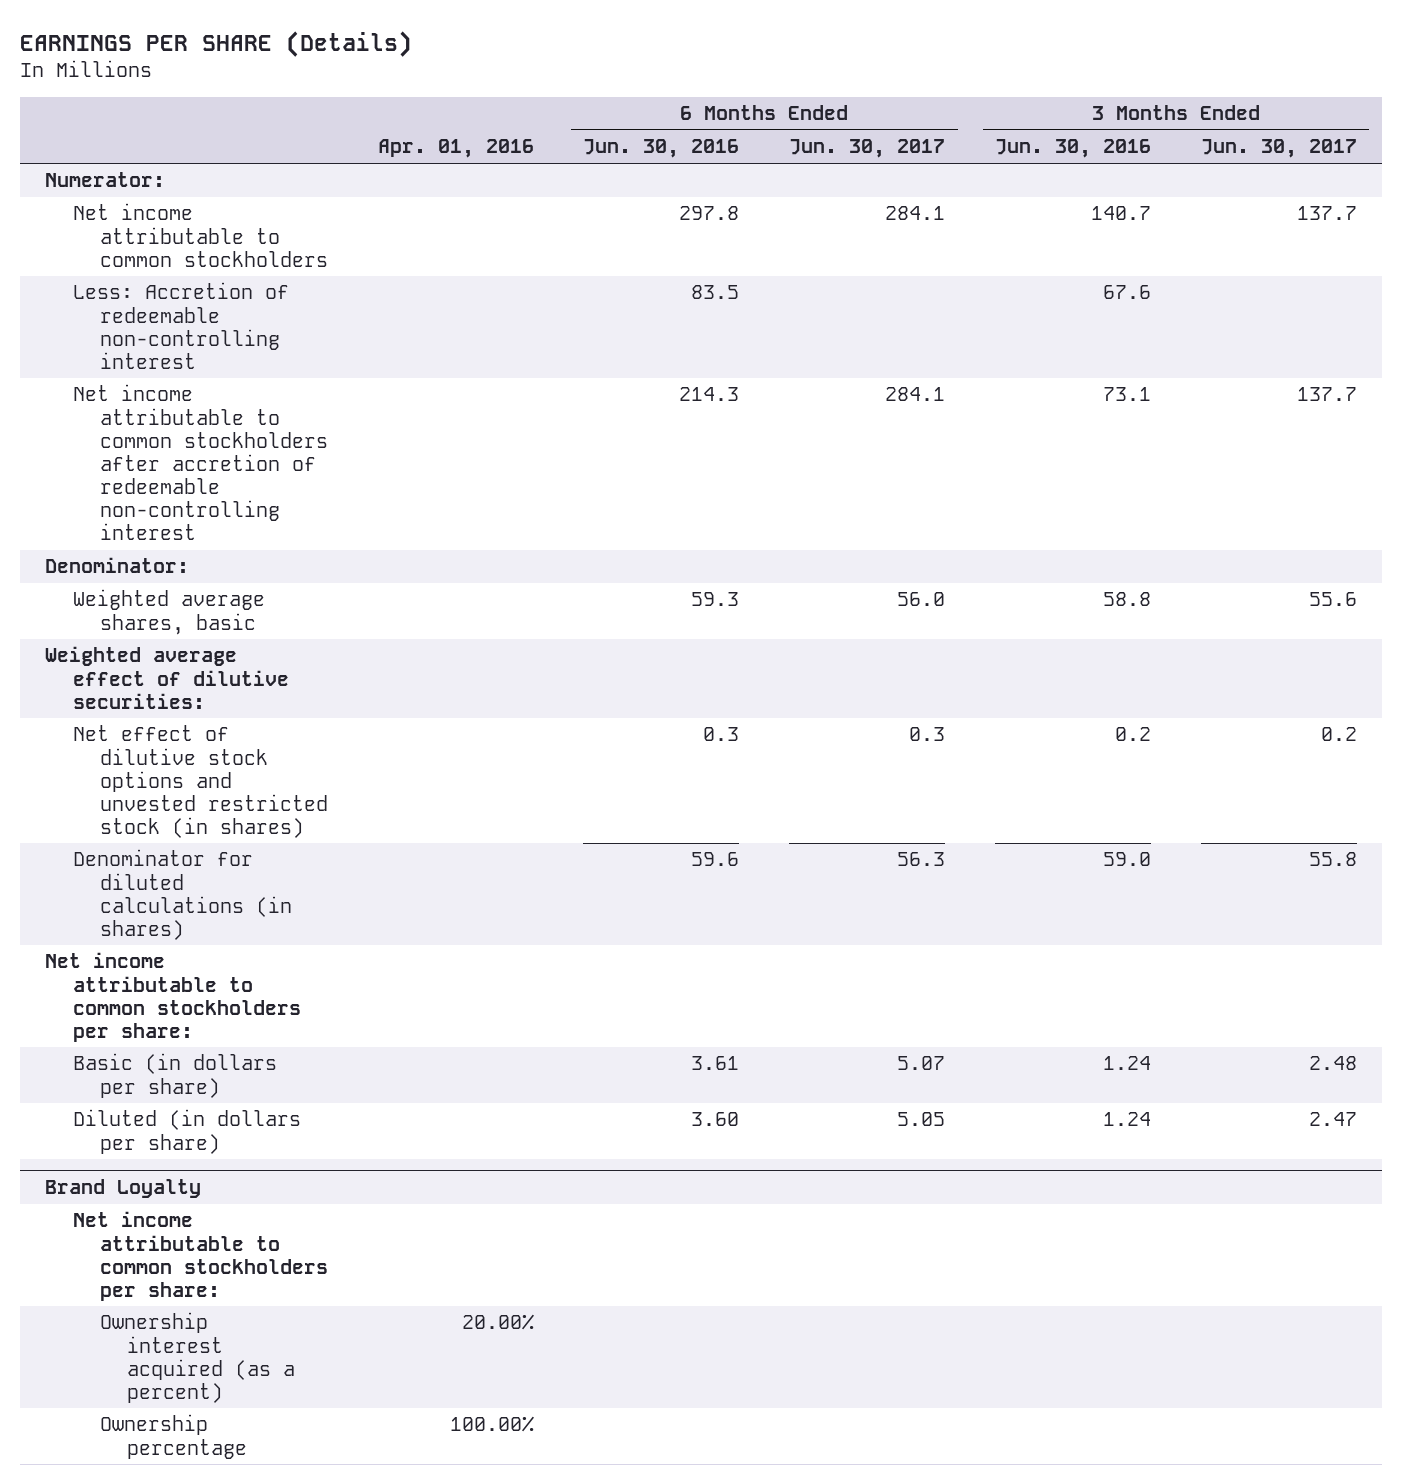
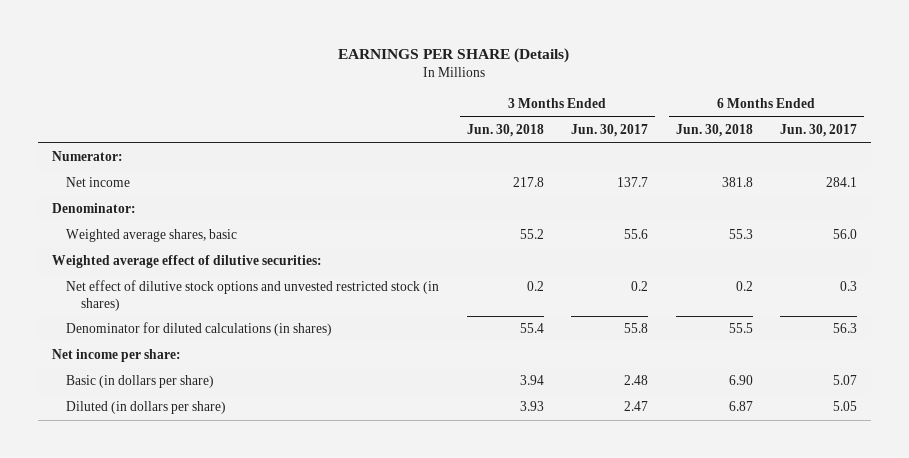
[377,139,534,159] Apr. 01, 2016 -> none
[583,139,740,159] Jun. 30, 2016 -> none
[995,139,1152,159] Jun. 30, 2016 -> none
none -> [466,124,544,138] Jun. 30, 2018
none -> [675,124,753,138] Jun. 30, 2018
[72,282,289,369] Less: Accretion of redeemable non-controlling interest -> none
[72,384,328,540] Net income attributable to common stockholders after accretion of redeemable non-controlling interest -> none
[72,203,328,267] Net income attributable to common stockholders -> [66,177,131,188] Net income
[45,952,301,1042] Net income attributable to common stockholders per share: -> [51,349,181,363] Net income per share:
[45,1178,202,1198] Brand Loyalty -> none
[72,1211,328,1301] Net income attributable to common stockholders per share: -> none
[99,1312,296,1403] Ownership interest acquired (as a percent) -> none
[99,1414,248,1459] Ownership percentage -> none

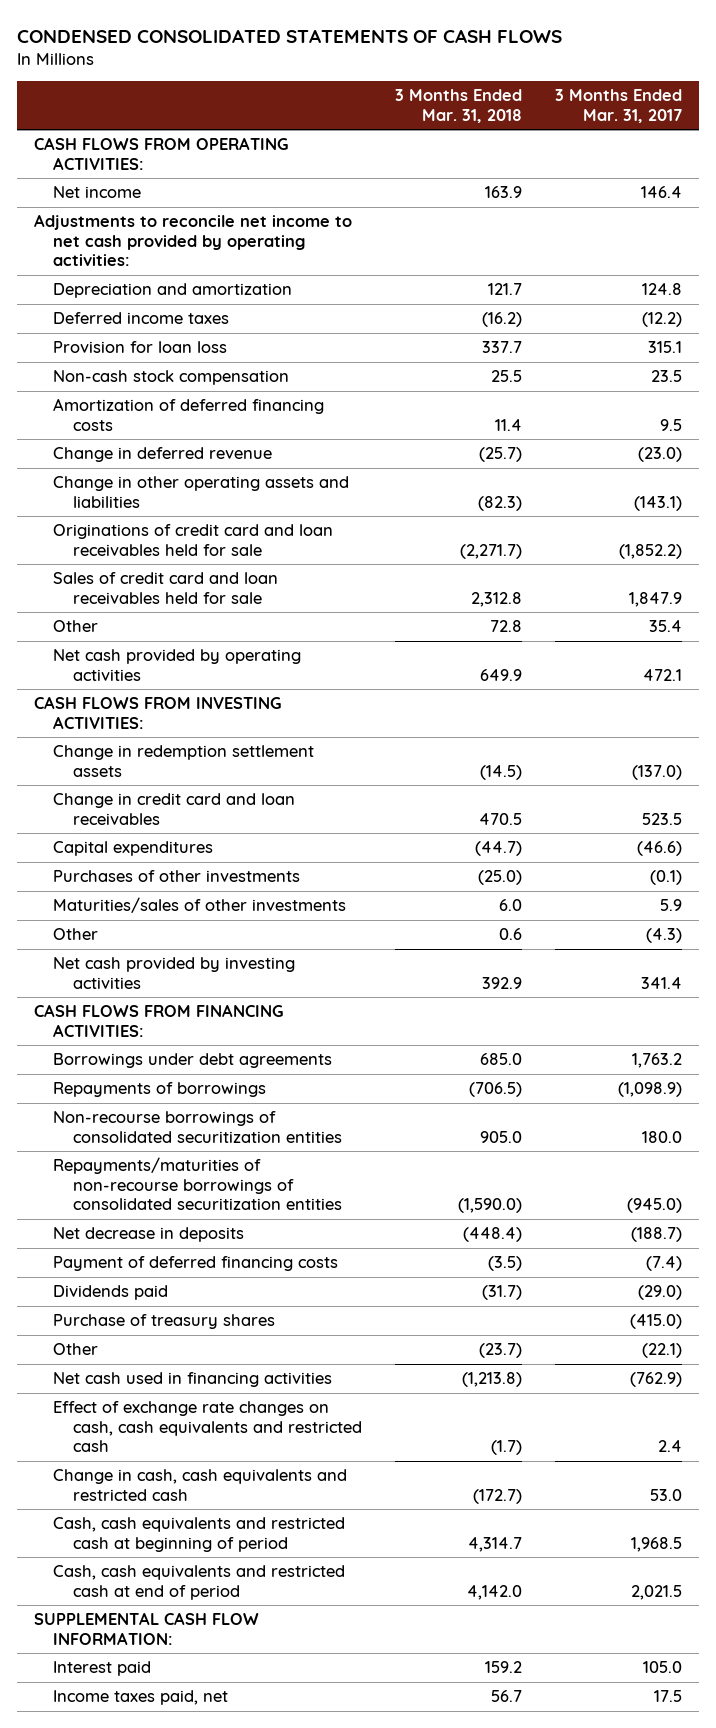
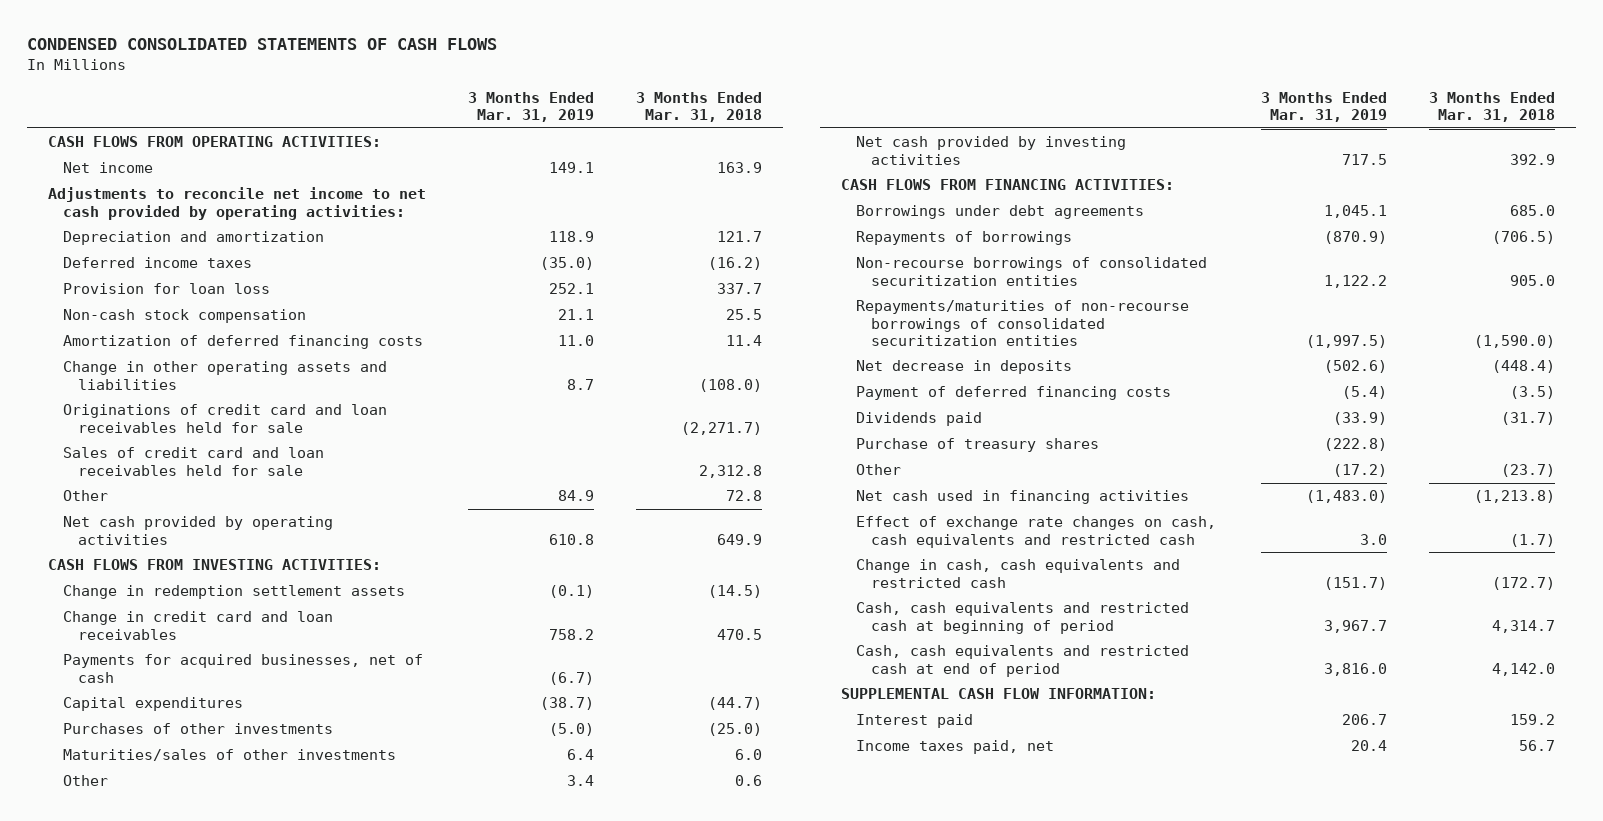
[555,89,683,123] 3 Months Ended Mar. 31, 2017 -> none
none -> [468,91,595,122] 3 Months Ended Mar. 31, 2019
[53,447,273,463] Change in deferred revenue -> none
[477,495,522,511] (82.3) -> [699,378,763,392] (108.0)
none -> [63,654,424,683] Payments for acquired businesses, net of cash

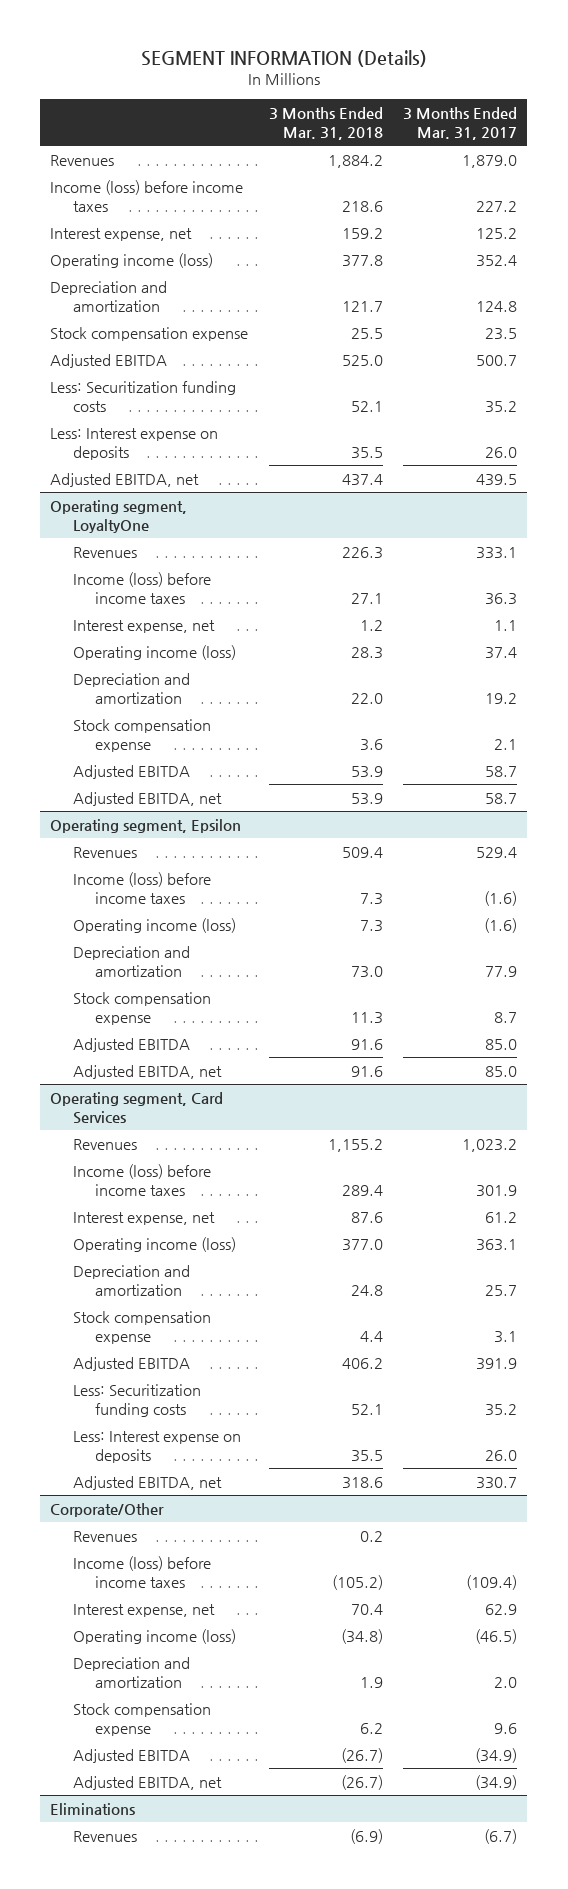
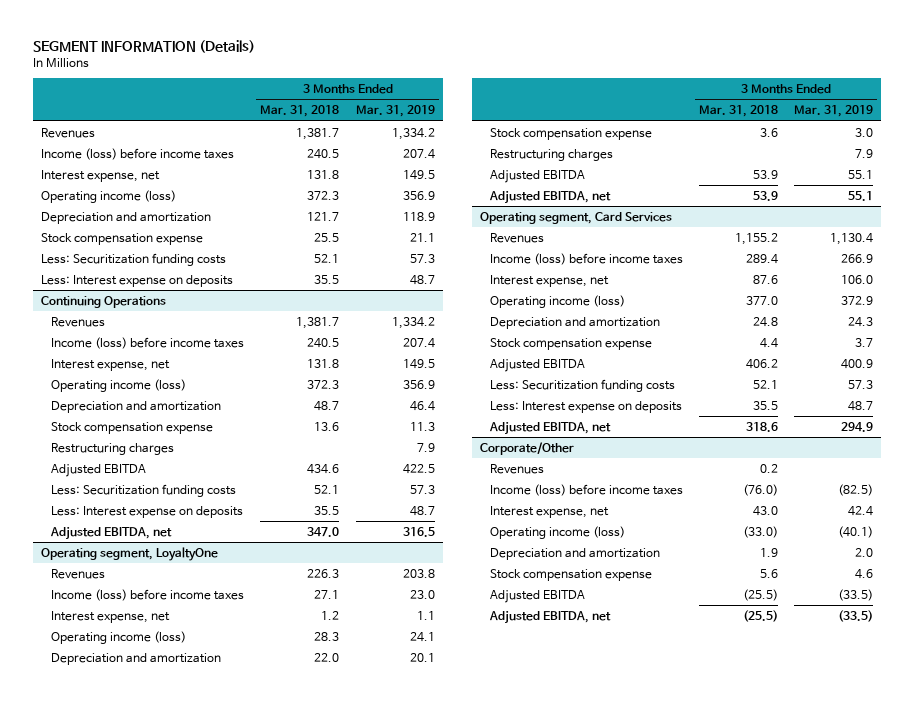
[403,107,518,140] 3 Months Ended Mar. 31, 2017 -> none
none -> [355,105,435,118] Mar. 31, 2019
[327,154,383,168] 1,884.2 -> [296,127,340,140] 1,381.7
[341,200,383,212] 218.6 -> [307,148,340,159] 240.5
[341,227,383,239] 159.2 -> [307,169,340,179] 131.8
[341,254,383,267] 377.8 -> [307,190,340,200] 372.3
[50,353,168,368] Adjusted EBITDA -> none
none -> [40,295,166,308] Continuing Operations
none -> [51,316,106,327] Revenues
none -> [51,336,245,349] Income (loss) before income taxes
none -> [51,358,171,371] Interest expense, net
none -> [51,378,187,392] Operating income (loss)
none -> [51,400,222,413] Depreciation and amortization
none -> [51,421,214,434] Stock compensation expense
none -> [51,442,175,455] Restructuring charges
none -> [51,463,147,477] Adjusted EBITDA
none -> [51,483,237,497] Less: Securitization funding costs
none -> [51,505,244,518] Less: Interest expense on deposits
[341,473,383,486] 437.4 -> [307,526,340,537] 347.0
none -> [490,148,614,161] Restructuring charges
[50,818,242,833] Operating segment, Epsilon -> none
[72,846,137,858] Revenues -> none
[72,871,211,904] Income (loss) before income taxes -> none
[72,917,236,933] Operating income (loss) -> none
[72,945,190,977] Depreciation and amortization -> none
[72,991,211,1025] Stock compensation expense -> none
[72,1037,190,1052] Adjusted EBITDA -> none
[72,1064,222,1079] Adjusted EBITDA, net -> none
[331,1574,383,1590] (105.2) -> [743,483,779,496] (76.0)
[350,1603,383,1615] 70.4 -> [753,505,779,516] 43.0
[340,1628,383,1644] (34.8) -> [743,525,779,538] (33.0)
[50,1802,136,1815] Eliminations -> none
[72,1830,137,1842] Revenues -> none
[359,1722,383,1734] 6.2 -> [760,568,779,578] 5.6
[340,1747,383,1763] (26.7) -> [743,588,779,601] (25.5)
[340,1774,383,1790] (26.7) -> [743,609,779,622] (25.5)

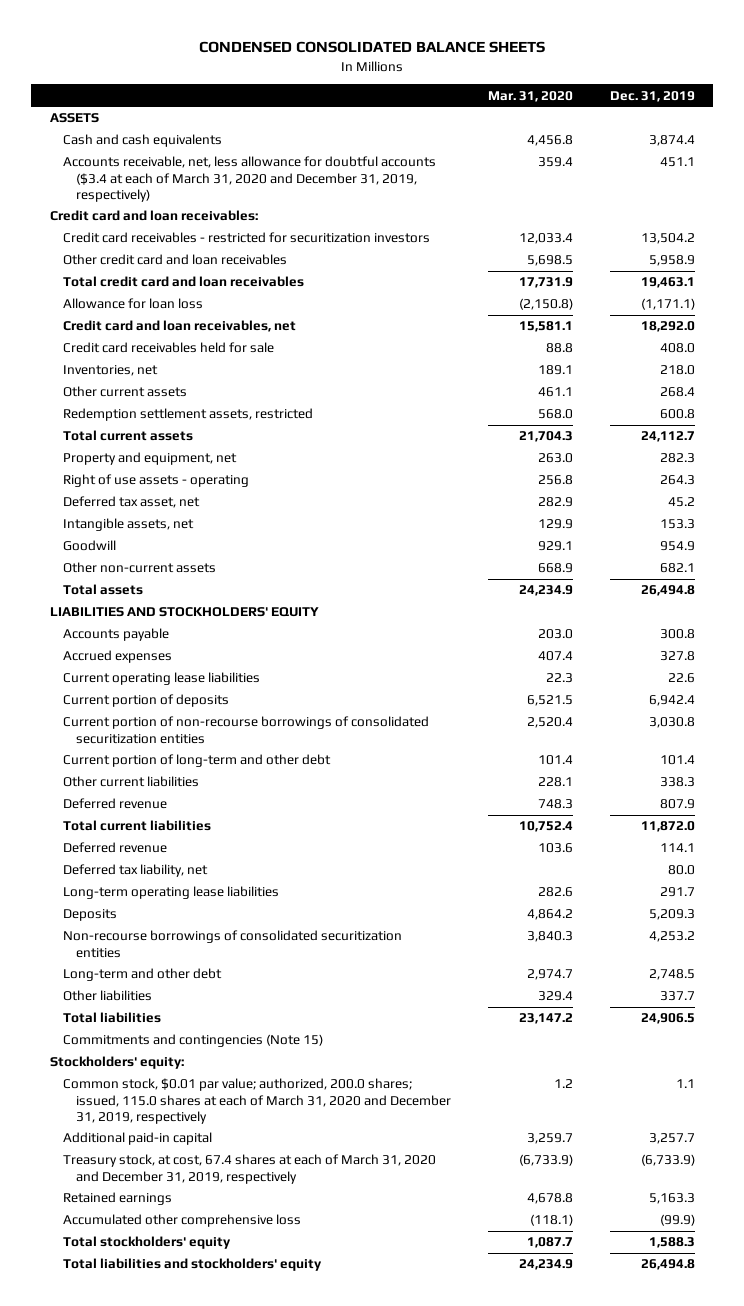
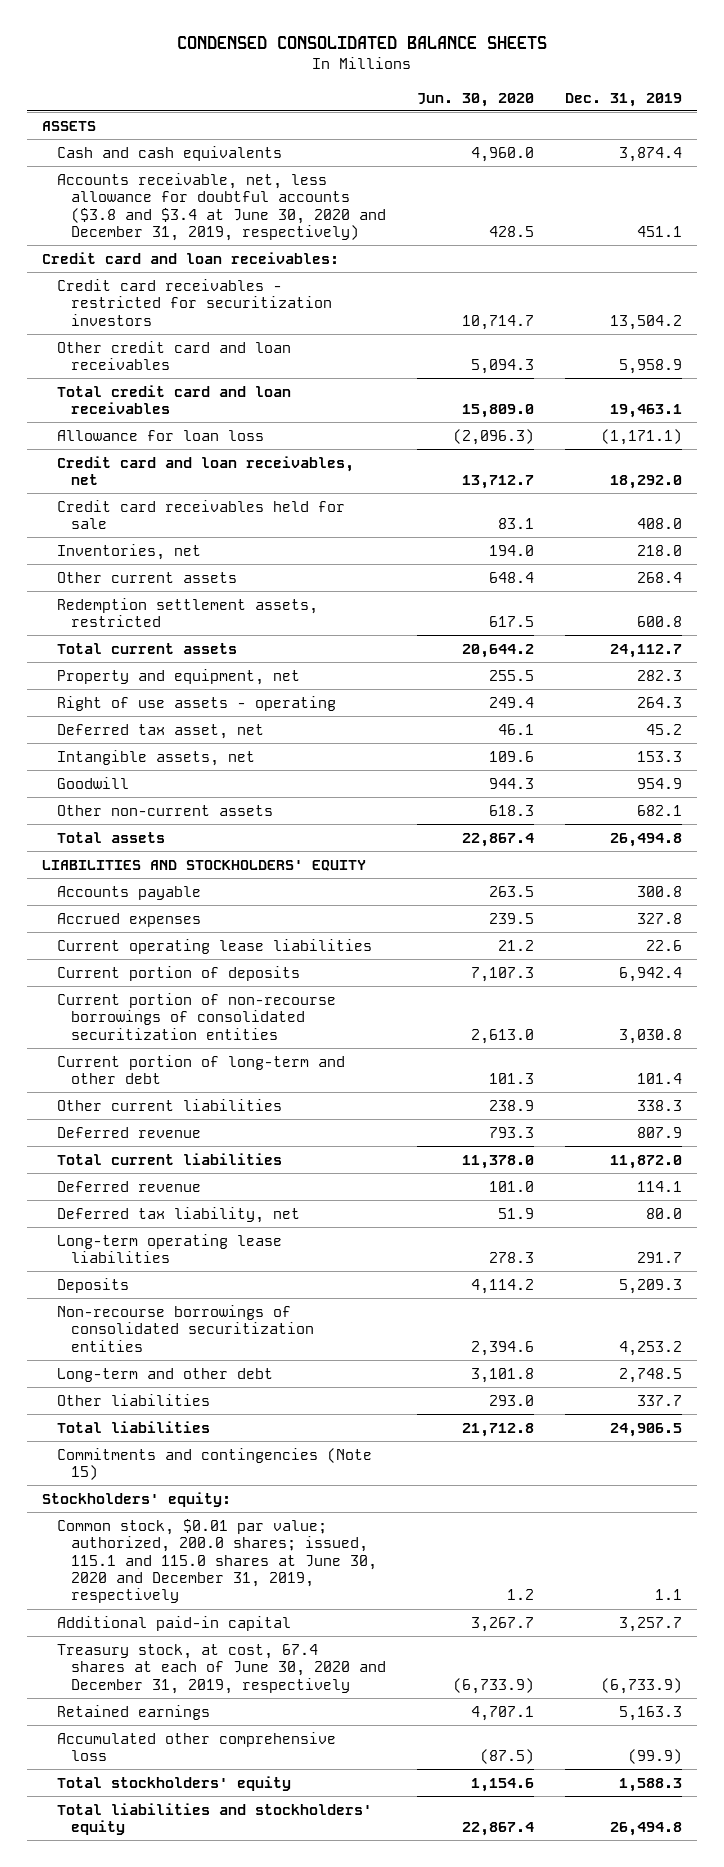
[487,90,573,102] Mar. 31, 2020 -> none
none -> [417,92,535,107] Jun. 30, 2020
[62,156,436,202] Accounts receivable, net, less allowance for doubtful accounts ($3.4 at each of March 31, 2020 and December 31, 2019, respectively) -> [56,172,387,241] Accounts receivable, net, less allowance for doubtful accounts ($3.8 and $3.4 at June 30, 2020 and December 31, 2019, respectively)
[62,1078,452,1124] Common stock, $0.01 par value; authorized, 200.0 shares; issued, 115.0 shares at each of March 31, 2020 and December 31, 2019, respectively -> [56,1518,378,1604] Common stock, $0.01 par value; authorized, 200.0 shares; issued, 115.1 and 115.0 shares at June 30, 2020 and December 31, 2019, respectively
[62,1154,436,1184] Treasury stock, at cost, 67.4 shares at each of March 31, 2020 and December 31, 2019, respectively -> [56,1643,387,1694] Treasury stock, at cost, 67.4 shares at each of June 30, 2020 and December 31, 2019, respectively

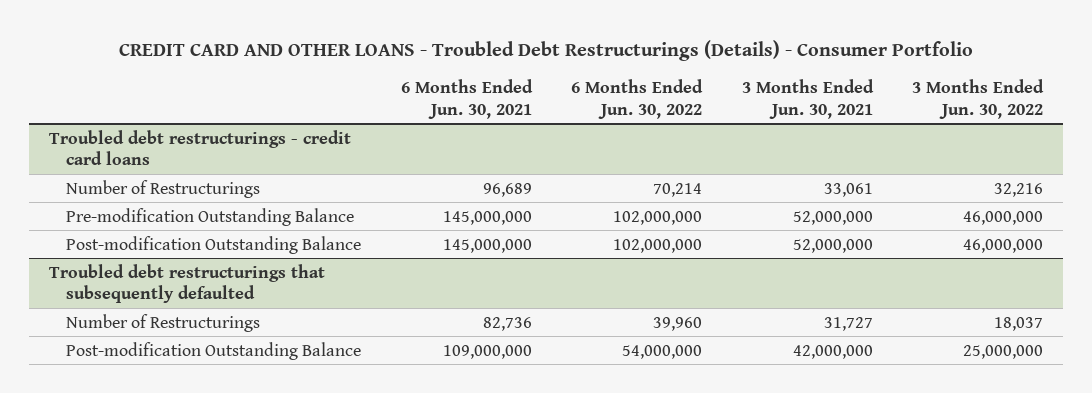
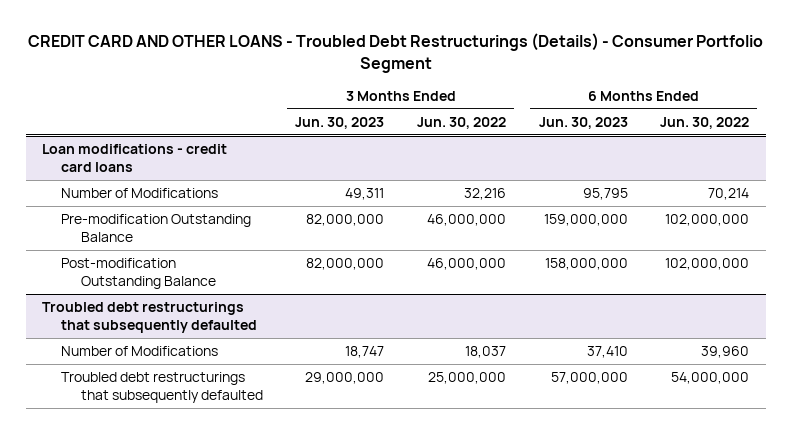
[118,40,973,62] CREDIT CARD AND OTHER LOANS - Troubled Debt Restructurings (Details) - Consumer Portfolio -> [27,33,763,74] CREDIT CARD AND OTHER LOANS - Troubled Debt Restructurings (Details) - Consumer Portfolio Segment
[400,79,533,119] 6 Months Ended Jun. 30, 2021 -> none
[741,79,874,119] 3 Months Ended Jun. 30, 2021 -> none
none -> [295,116,385,129] Jun. 30, 2023
none -> [538,116,628,129] Jun. 30, 2023
[48,129,351,165] Troubled debt restructurings - credit card loans -> [42,143,228,172] Loan modifications - credit card loans
[66,179,261,198] Number of Restructurings -> [61,187,219,198] Number of Modifications
[66,313,261,332] Number of Restructurings -> [61,345,219,356] Number of Modifications
[66,341,362,360] Post-modification Outstanding Balance -> [61,371,263,403] Troubled debt restructurings that subsequently defaulted

